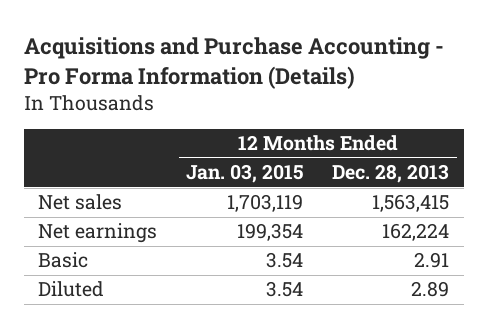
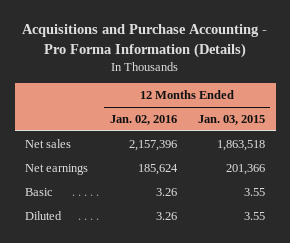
[332,164,450,184] Dec. 28, 2013 -> none
none -> [109,114,177,125] Jan. 02, 2016
[227,194,304,213] 1,703,119 -> [216,139,265,151] 1,863,518
[237,223,304,242] 199,354 -> [225,163,265,175] 201,366
[266,252,304,269] 3.54 -> [243,187,265,196] 3.55
[266,281,304,298] 3.54 -> [243,211,265,220] 3.55

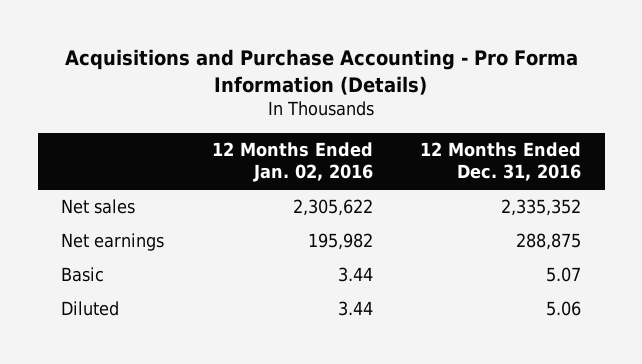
[197,114,265,125] Jan. 03, 2015 -> none
none -> [419,141,581,182] 12 Months Ended Dec. 31, 2016
[128,139,177,151] 2,157,396 -> [292,199,373,217] 2,305,622
[137,163,178,175] 185,624 -> [307,233,373,251] 195,982
[155,187,177,196] 3.26 -> [337,267,373,283] 3.44
[155,211,177,220] 3.26 -> [337,301,373,317] 3.44

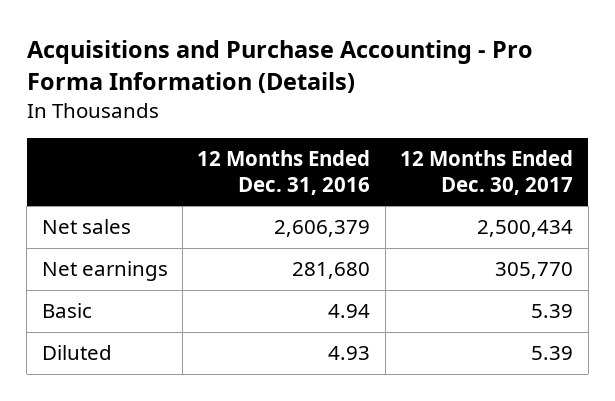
[211,141,373,183] 12 Months Ended Jan. 02, 2016 -> none
none -> [400,150,574,195] 12 Months Ended Dec. 30, 2017
[500,199,581,217] 2,335,352 -> [274,220,371,238] 2,606,379
[515,233,581,251] 288,875 -> [292,262,371,280] 281,680
[545,267,581,283] 5.07 -> [328,304,371,319] 4.94
[545,301,581,317] 5.06 -> [328,346,371,361] 4.93

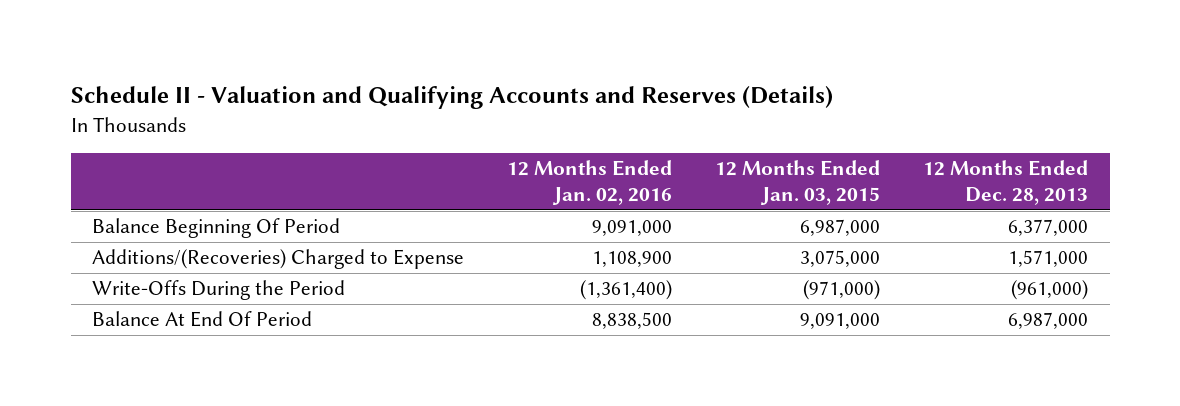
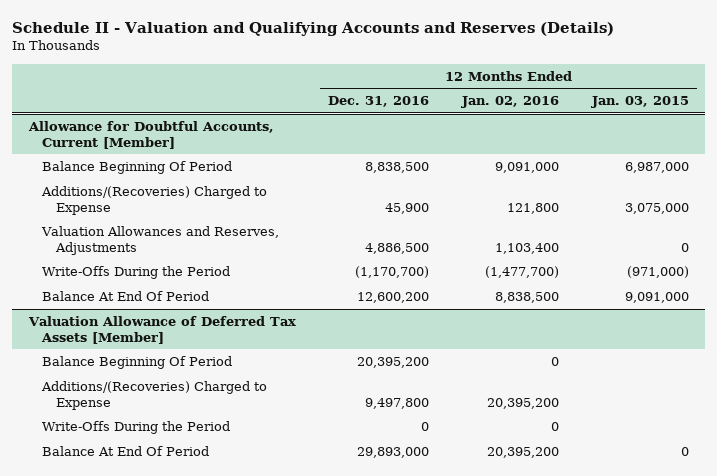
[923,160,1089,206] 12 Months Ended Dec. 28, 2013 -> none
none -> [328,96,430,108] Dec. 31, 2016
none -> [27,121,274,149] Allowance for Doubtful Accounts, Current [Member]
[592,251,673,268] 1,108,900 -> [507,202,560,214] 121,800
none -> [41,226,280,255] Valuation Allowances and Reserves, Adjustments
[580,280,673,301] (1,361,400) -> [485,266,560,279] (1,477,700)
none -> [27,316,296,344] Valuation Allowance of Deferred Tax Assets [Member]
none -> [42,356,233,370] Balance Beginning Of Period
none -> [41,381,268,410] Additions/(Recoveries) Charged to Expense
none -> [42,421,231,435] Write-Offs During the Period
none -> [42,446,210,457] Balance At End Of Period

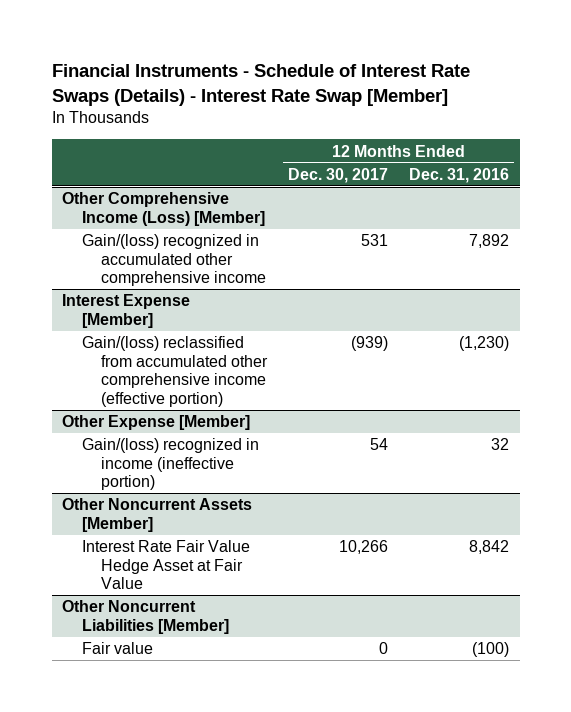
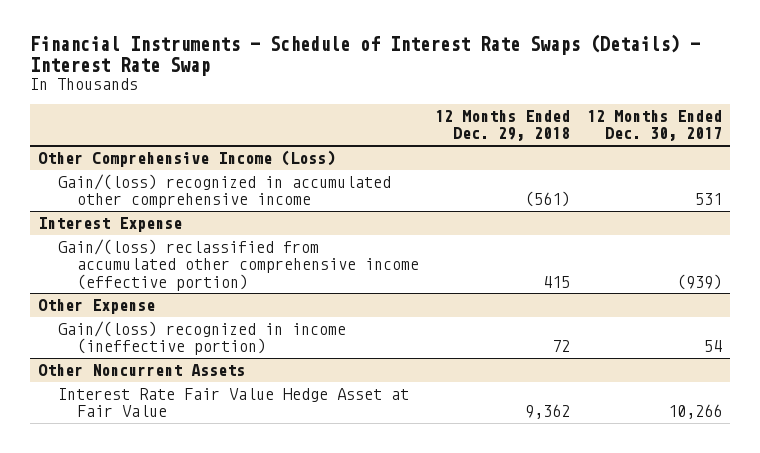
[51,63,470,106] Financial Instruments - Schedule of Interest Rate Swaps (Details) - Interest Rate Swap [Member] -> [30,34,701,77] Financial Instruments - Schedule of Interest Rate Swaps (Details) - Interest Rate Swap
[409,167,510,183] Dec. 31, 2016 -> none
none -> [435,110,571,142] 12 Months Ended Dec. 29, 2018
[62,192,265,226] Other Comprehensive Income (Loss) [Member] -> [38,150,336,168] Other Comprehensive Income (Loss)
[62,294,191,328] Interest Expense [Member] -> [38,217,183,233] Interest Expense
[62,415,251,431] Other Expense [Member] -> [38,299,156,315] Other Expense
[62,498,253,532] Other Noncurrent Assets [Member] -> [38,364,246,377] Other Noncurrent Assets
[62,600,229,634] Other Noncurrent Liabilities [Member] -> none
[81,642,153,655] Fair value -> none

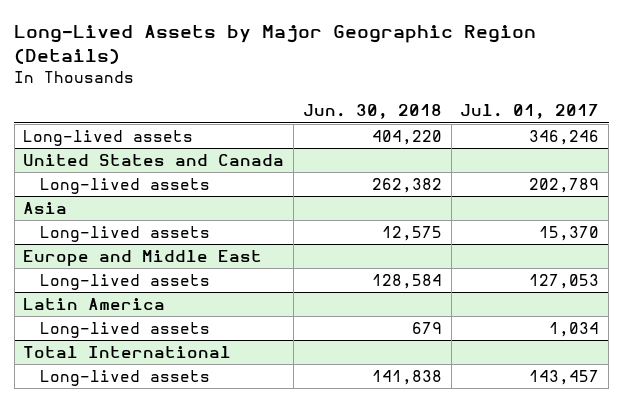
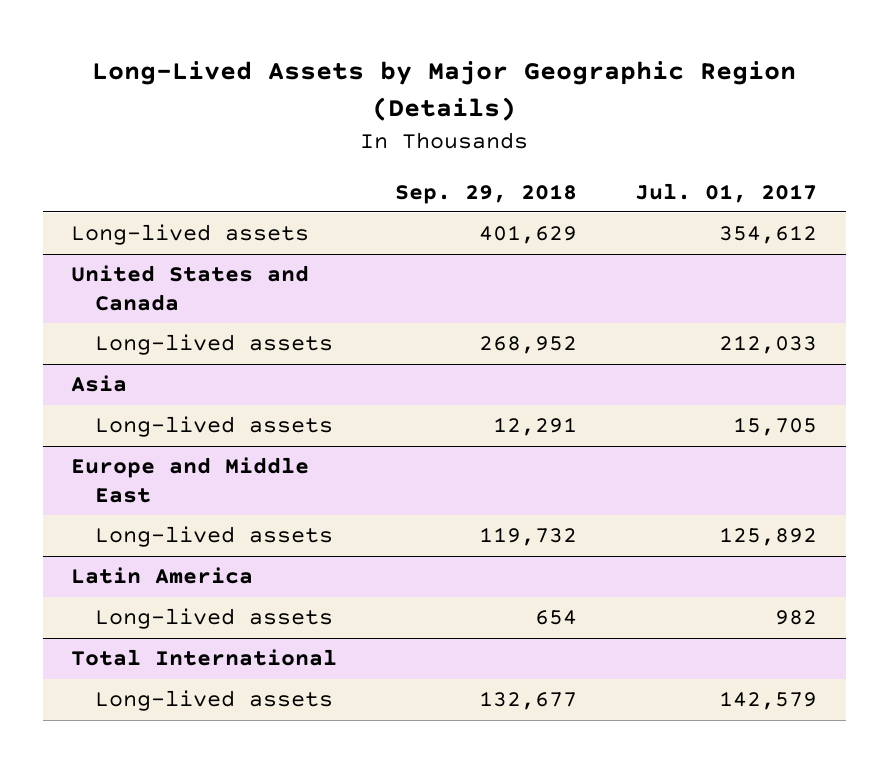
[302,104,442,120] Jun. 30, 2018 -> none
none -> [395,183,578,204] Sep. 29, 2018
[529,130,600,146] 346,246 -> [718,225,817,245] 354,612
[529,178,600,194] 202,789 -> [718,335,817,355] 212,033
[539,226,600,242] 15,370 -> [732,417,817,437] 15,705
[529,274,600,290] 127,053 -> [718,527,817,547] 125,892
[549,322,600,338] 1,034 -> [774,610,817,626] 982
[529,370,600,386] 143,457 -> [718,691,817,711] 142,579

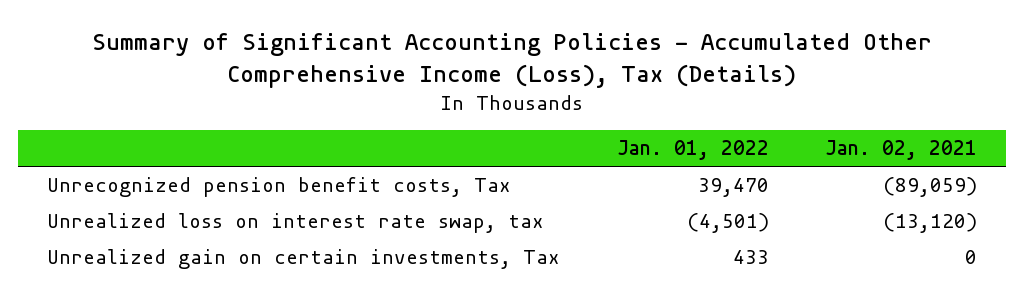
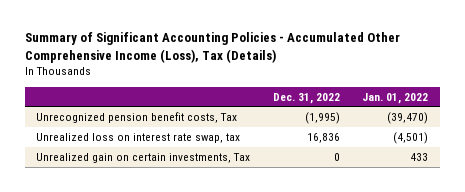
[825,140,978,161] Jan. 02, 2021 -> none
none -> [272,92,340,104] Dec. 31, 2022
[697,178,769,198] 39,470 -> [387,111,429,124] (39,470)

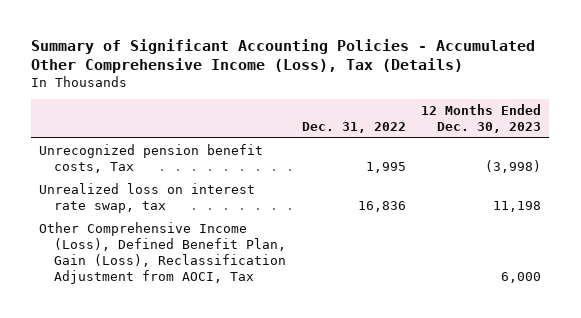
[362,92,429,104] Jan. 01, 2022 -> none
none -> [421,103,542,133] 12 Months Ended Dec. 30, 2023
[304,111,340,124] (1,995) -> [365,161,406,173] 1,995
[36,152,251,163] Unrealized gain on certain investments, Tax -> none
none -> [39,221,287,284] Other Comprehensive Income (Loss), Defined Benefit Plan, Gain (Loss), Reclassification Adjustment from AOCI, Tax

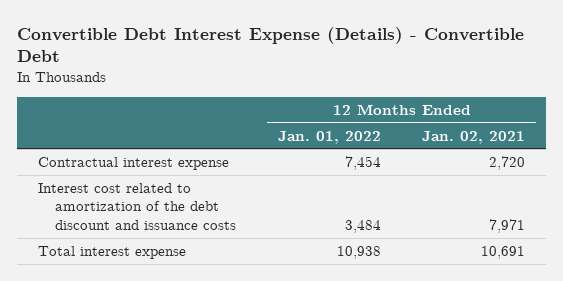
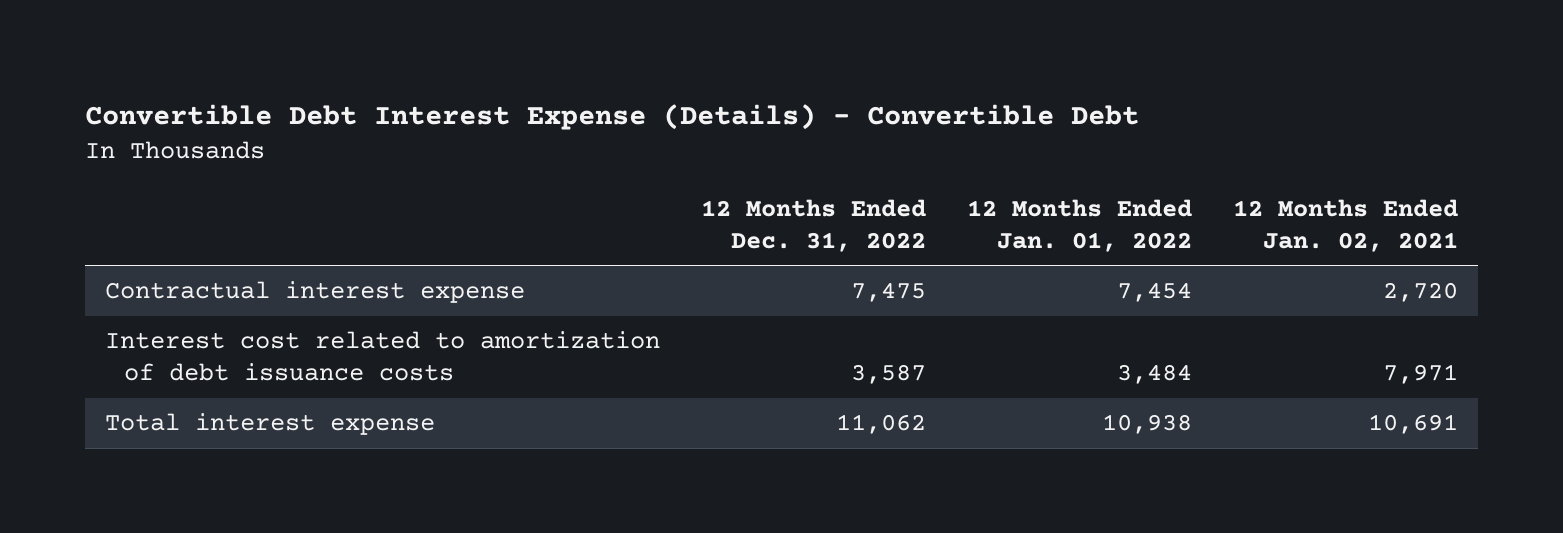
none -> [700,198,926,252] 12 Months Ended Dec. 31, 2022
[37,182,237,230] Interest cost related to amortization of the debt discount and issuance costs -> [104,331,660,382] Interest cost related to amortization of debt issuance costs

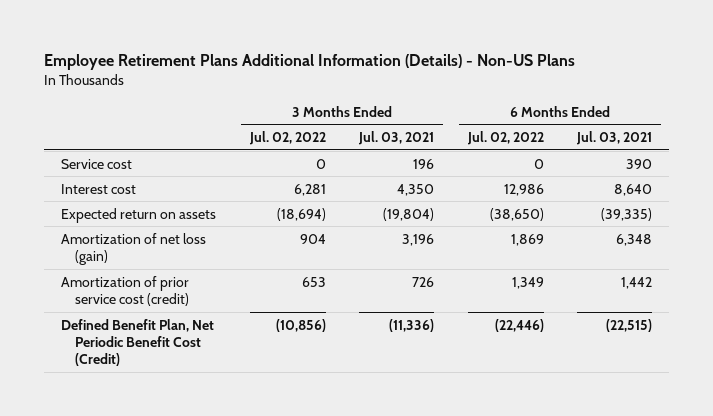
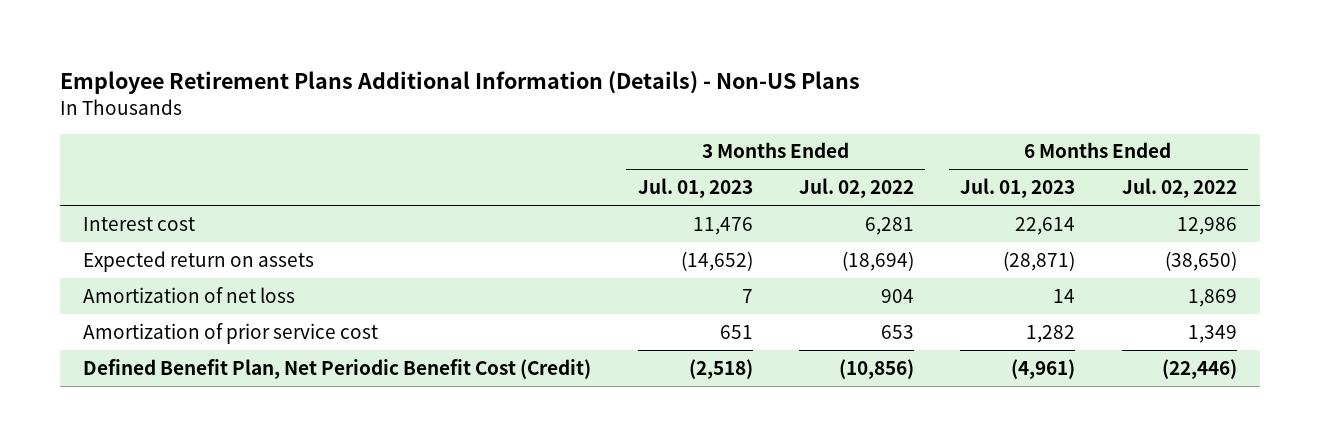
[358,131,435,146] Jul. 03, 2021 -> none
[576,131,653,146] Jul. 03, 2021 -> none
none -> [637,178,753,199] Jul. 01, 2023
none -> [960,178,1076,199] Jul. 01, 2023
[60,158,132,169] Service cost -> none
[60,232,206,265] Amortization of net loss (gain) -> [83,286,296,303] Amortization of net loss
[60,275,189,306] Amortization of prior service cost (credit) -> [83,322,379,344] Amortization of prior service cost

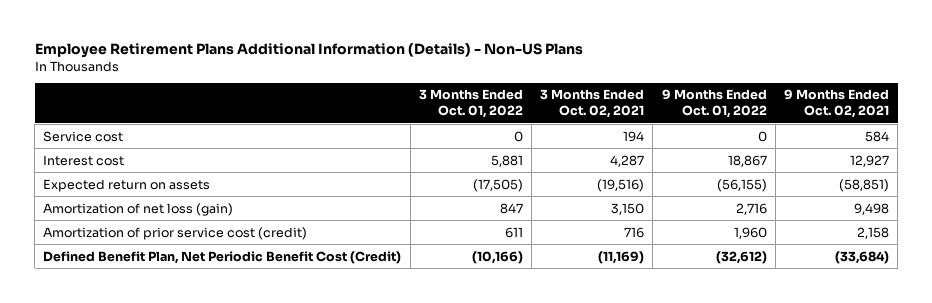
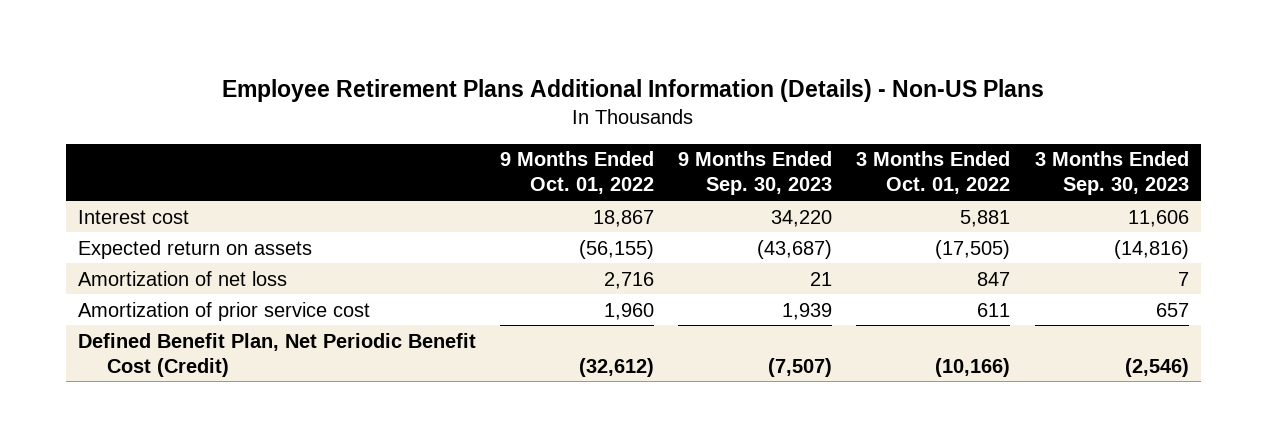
[540,89,645,118] 3 Months Ended Oct. 02, 2021 -> none
[783,89,889,118] 9 Months Ended Oct. 02, 2021 -> none
none -> [678,151,833,196] 9 Months Ended Sep. 30, 2023
none -> [1034,151,1189,196] 3 Months Ended Sep. 30, 2023
[43,130,124,142] Service cost -> none
[43,202,234,216] Amortization of net loss (gain) -> [77,270,287,286] Amortization of net loss
[43,226,308,240] Amortization of prior service cost (credit) -> [77,301,370,321] Amortization of prior service cost

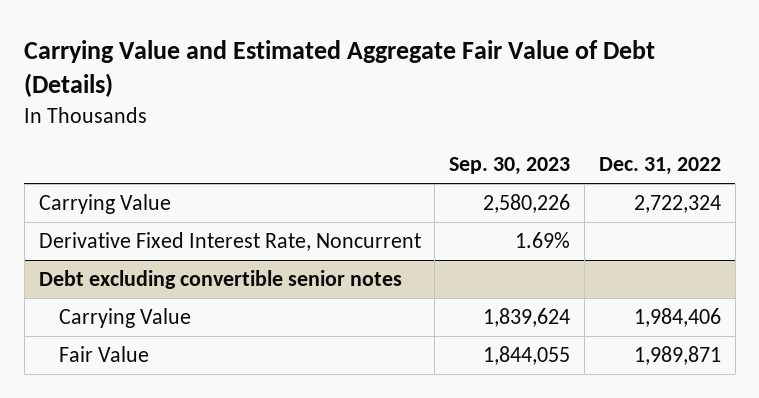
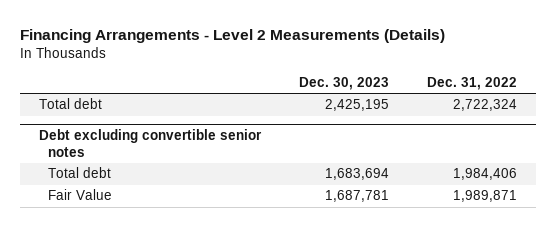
[24,39,656,98] Carrying Value and Estimated Aggregate Fair Value of Debt (Details) -> [19,29,445,44] Financing Arrangements - Level 2 Measurements (Details)
[449,157,571,176] Sep. 30, 2023 -> none
none -> [298,77,389,91] Dec. 30, 2023
[38,232,421,252] Derivative Fixed Interest Rate, Noncurrent -> none
[38,194,171,215] Carrying Value -> [38,98,102,110] Total debt
[58,308,191,329] Carrying Value -> [48,167,112,179] Total debt

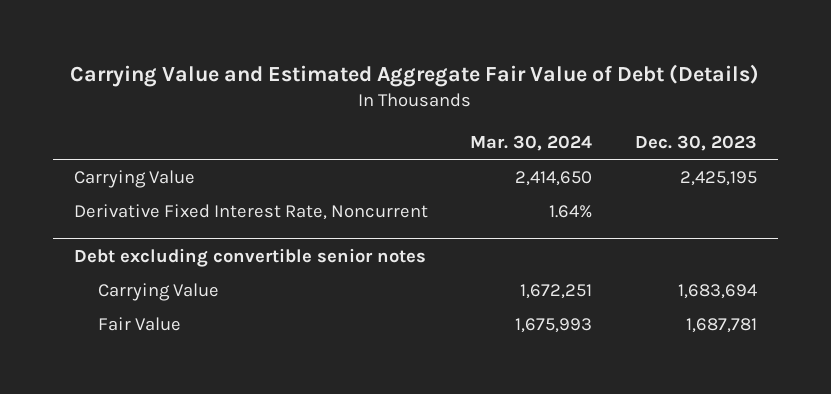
[19,29,445,44] Financing Arrangements - Level 2 Measurements (Details) -> [70,64,760,88] Carrying Value and Estimated Aggregate Fair Value of Debt (Details)
[427,77,518,91] Dec. 31, 2022 -> none
none -> [470,135,593,152] Mar. 30, 2024
[38,98,102,110] Total debt -> [73,170,195,189] Carrying Value
none -> [73,204,428,221] Derivative Fixed Interest Rate, Noncurrent
[48,167,112,179] Total debt -> [98,283,220,302] Carrying Value

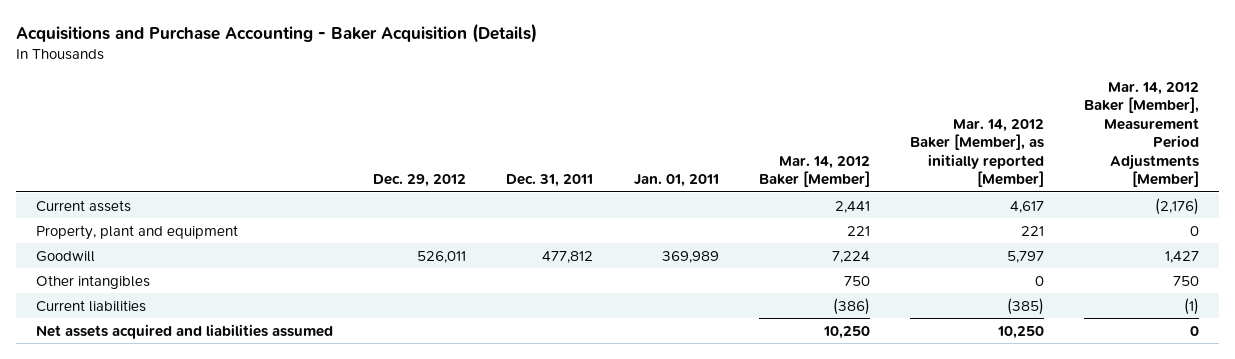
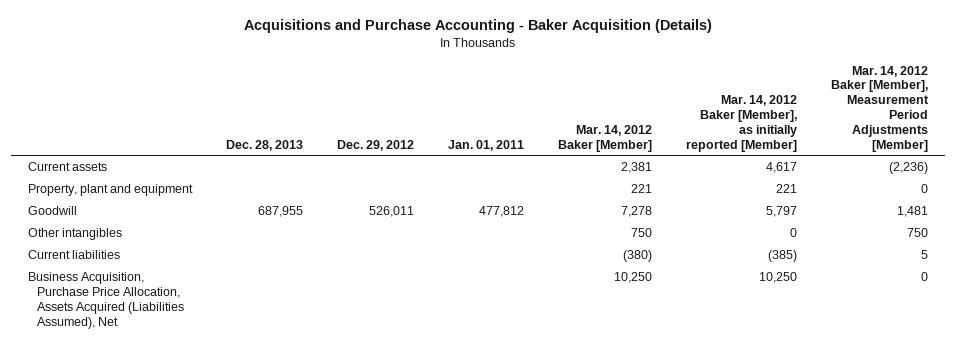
[506,174,594,188] Dec. 31, 2011 -> none
none -> [226,139,304,151] Dec. 28, 2013
[834,200,870,213] 2,441 -> [621,162,653,174] 2,381
[1155,197,1200,215] (2,176) -> [889,162,929,175] (2,236)
[661,250,719,263] 369,989 -> [479,206,525,218] 477,812
[831,250,870,263] 7,224 -> [621,206,653,218] 7,278
[1165,250,1200,263] 1,427 -> [897,206,929,218] 1,481
[832,297,870,315] (386) -> [623,250,653,263] (380)
[1184,297,1200,315] (1) -> [921,250,929,260] 5
[35,323,333,339] Net assets acquired and liabilities assumed -> [28,272,185,329] Business Acquisition, Purchase Price Allocation, Assets Acquired (Liabilities Assumed), Net

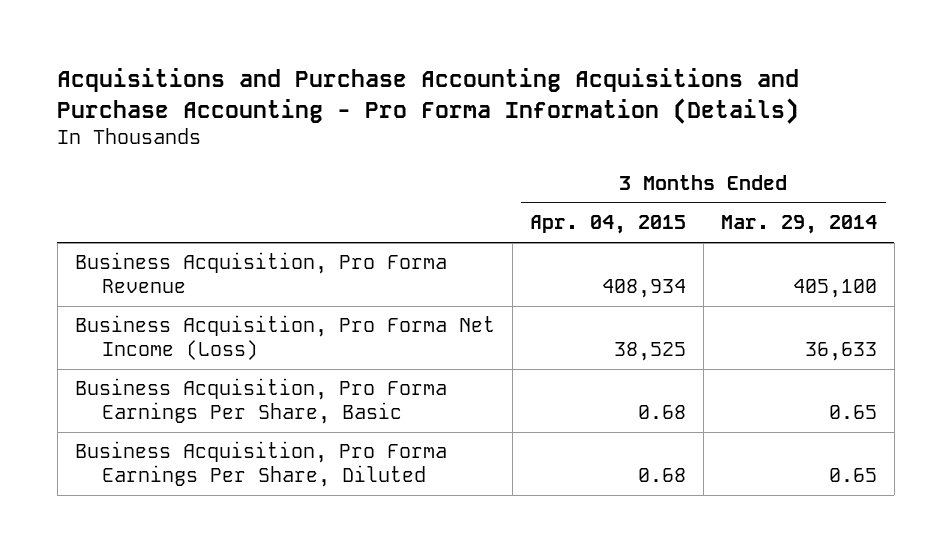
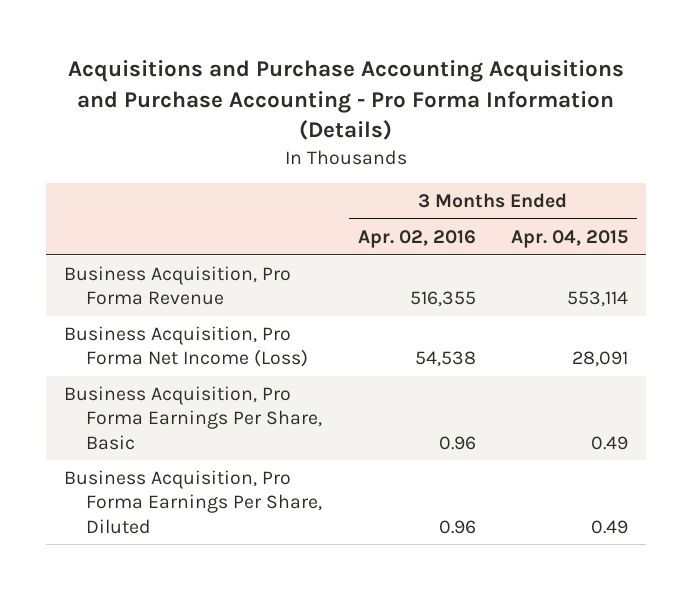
[720,215,877,235] Mar. 29, 2014 -> none
none -> [357,230,476,249] Apr. 02, 2016
[601,279,686,299] 408,934 -> [566,291,628,308] 553,114
[613,342,686,362] 38,525 -> [571,351,628,368] 28,091
[637,405,686,420] 0.68 -> [590,435,628,450] 0.49
[637,468,686,483] 0.68 -> [590,519,628,534] 0.49

